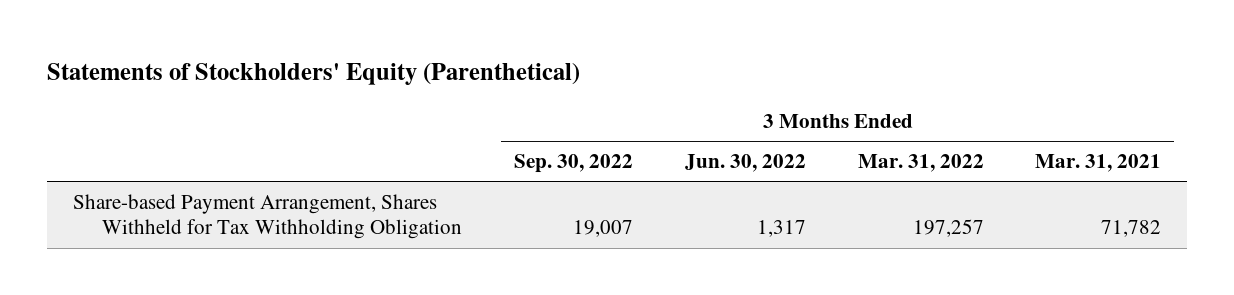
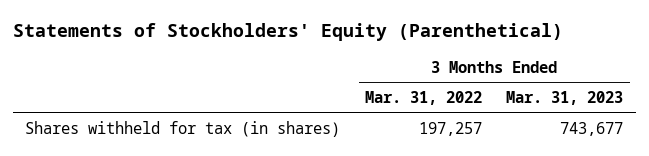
[514,154,634,174] Sep. 30, 2022 -> none
[684,154,806,173] Jun. 30, 2022 -> none
[1035,154,1162,173] Mar. 31, 2021 -> none
none -> [506,91,624,106] Mar. 31, 2023
[72,194,463,240] Share-based Payment Arrangement, Shares Withheld for Tax Withholding Obligation -> [25,120,341,137] Shares withheld for tax (in shares)

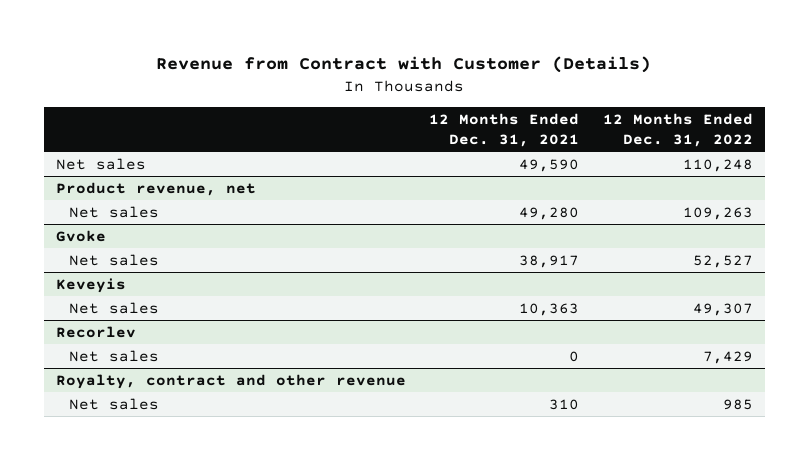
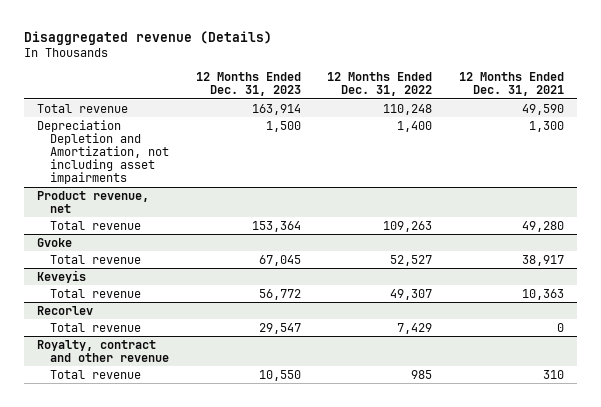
[156,55,652,73] Revenue from Contract with Customer (Details) -> [23,30,272,45] Disaggregated revenue (Details)
none -> [195,72,301,97] 12 Months Ended Dec. 31, 2023
[55,157,146,170] Net sales -> [37,103,129,113] Total revenue
none -> [37,119,170,185] Depreciation Depletion and Amortization, not including asset impairments
[68,205,159,218] Net sales -> [50,220,142,230] Total revenue
[68,253,159,266] Net sales -> [50,254,142,264] Total revenue
[68,301,159,314] Net sales -> [50,288,142,298] Total revenue
[68,349,159,362] Net sales -> [50,322,142,332] Total revenue
[68,397,159,410] Net sales -> [50,369,142,379] Total revenue

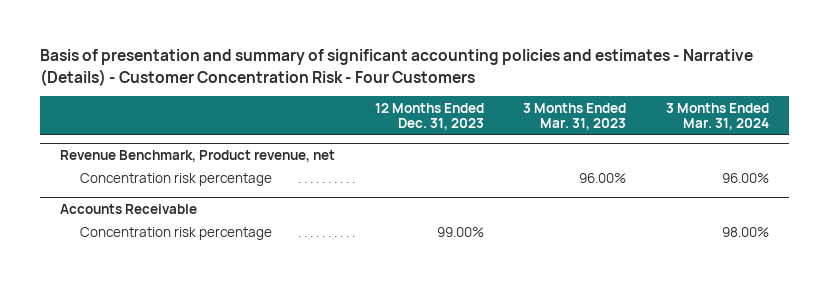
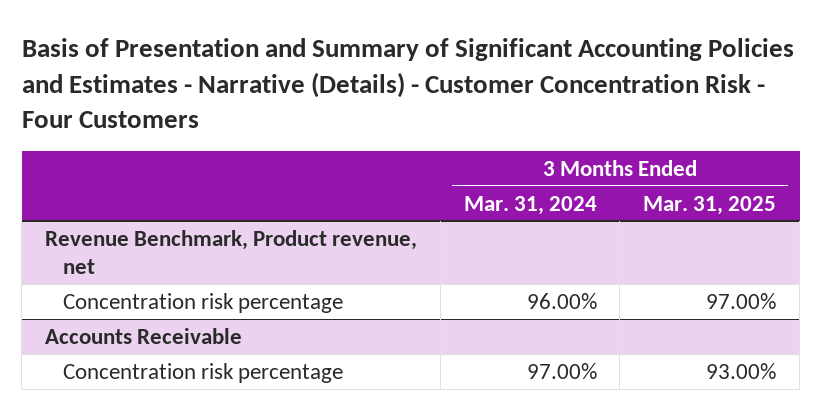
[40,49,754,86] Basis of presentation and summary of significant accounting policies and estimates - Narrative (Details) - Customer Concentration Risk - Four Customers -> [21,38,794,129] Basis of Presentation and Summary of Significant Accounting Policies and Estimates - Narrative (Details) - Customer Concentration Risk - Four Customers
[374,102,484,131] 12 Months Ended Dec. 31, 2023 -> none
[523,102,627,131] 3 Months Ended Mar. 31, 2023 -> none
none -> [643,195,777,215] Mar. 31, 2025
[722,227,770,238] 98.00% -> [526,362,597,379] 97.00%

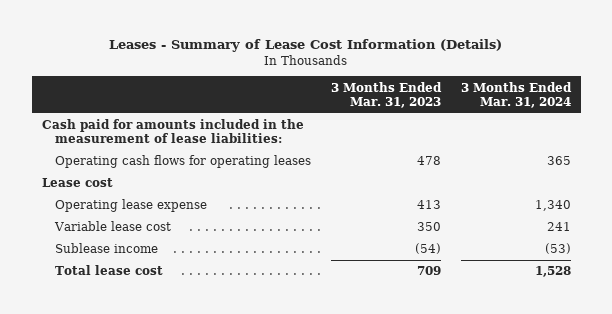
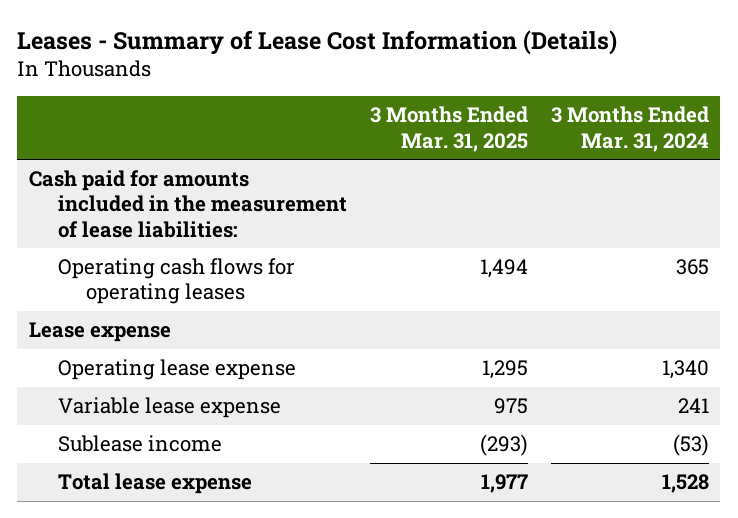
[330,81,442,108] 3 Months Ended Mar. 31, 2023 -> none
none -> [369,106,528,152] 3 Months Ended Mar. 31, 2025
[41,178,113,188] Lease cost -> [28,322,171,343] Lease expense
[53,221,171,232] Variable lease cost -> [57,397,281,419] Variable lease expense
[54,265,163,276] Total lease cost -> [57,473,252,495] Total lease expense

